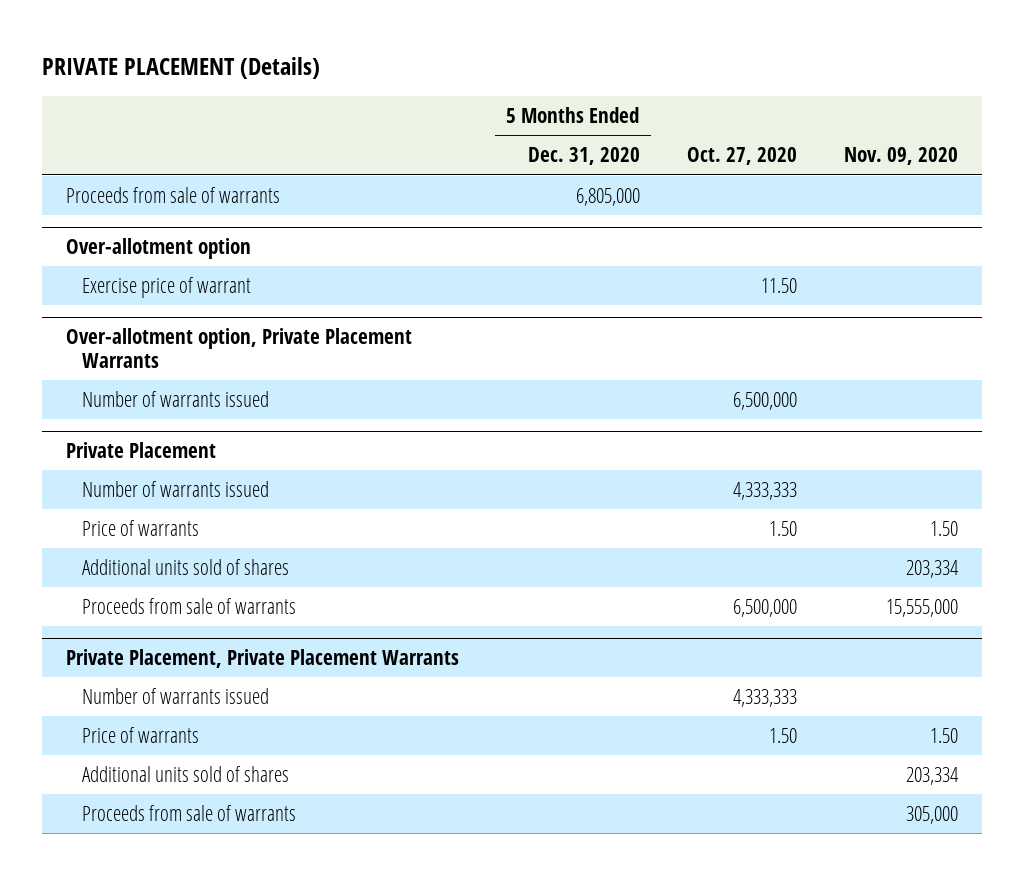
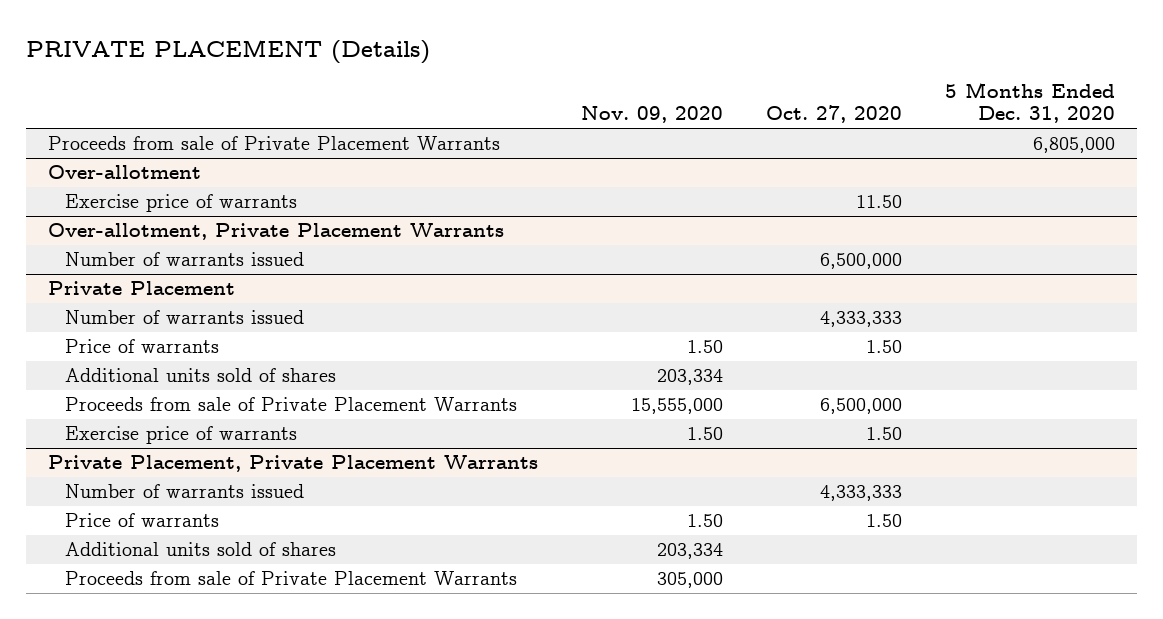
[66,187,281,204] Proceeds from sale of warrants -> [47,136,500,151] Proceeds from sale of Private Placement Warrants
[66,238,252,260] Over-allotment option -> [47,165,201,180] Over-allotment
[81,277,251,299] Exercise price of warrant -> [65,194,298,213] Exercise price of warrants
[66,328,413,369] Over-allotment option, Private Placement Warrants -> [47,223,504,241] Over-allotment, Private Placement Warrants
[81,598,296,615] Proceeds from sale of warrants -> [65,397,518,412] Proceeds from sale of Private Placement Warrants
none -> [65,426,298,445] Exercise price of warrants
[81,805,296,822] Proceeds from sale of warrants -> [65,571,518,586] Proceeds from sale of Private Placement Warrants

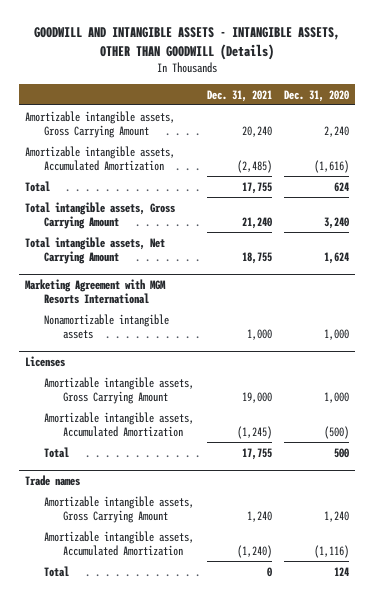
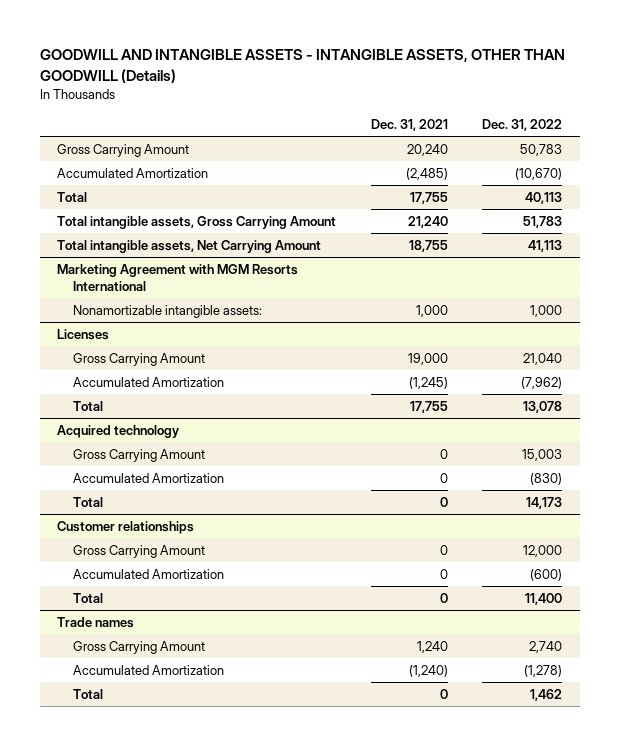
[284,89,350,102] Dec. 31, 2020 -> none
none -> [482,118,563,131] Dec. 31, 2022
[24,110,175,138] Amortizable intangible assets, Gross Carrying Amount -> [57,143,190,157] Gross Carrying Amount
[24,145,175,171] Amortizable intangible assets, Accumulated Amortization -> [57,167,209,178] Accumulated Amortization
[43,313,169,339] Nonamortizable intangible assets -> [72,304,262,318] Nonamortizable intangible assets:
[43,376,194,404] Amortizable intangible assets, Gross Carrying Amount -> [72,352,205,366] Gross Carrying Amount
[43,411,194,437] Amortizable intangible assets, Accumulated Amortization -> [72,376,224,387] Accumulated Amortization
none -> [57,424,180,438] Acquired technology
none -> [72,448,205,462] Gross Carrying Amount
none -> [72,472,224,483] Accumulated Amortization
none -> [72,496,103,507] Total
none -> [57,520,195,534] Customer relationships
none -> [72,544,205,558] Gross Carrying Amount
none -> [72,568,224,579] Accumulated Amortization
none -> [72,592,103,603] Total
[43,495,194,523] Amortizable intangible assets, Gross Carrying Amount -> [72,640,205,654] Gross Carrying Amount
[43,530,194,556] Amortizable intangible assets, Accumulated Amortization -> [72,664,224,675] Accumulated Amortization

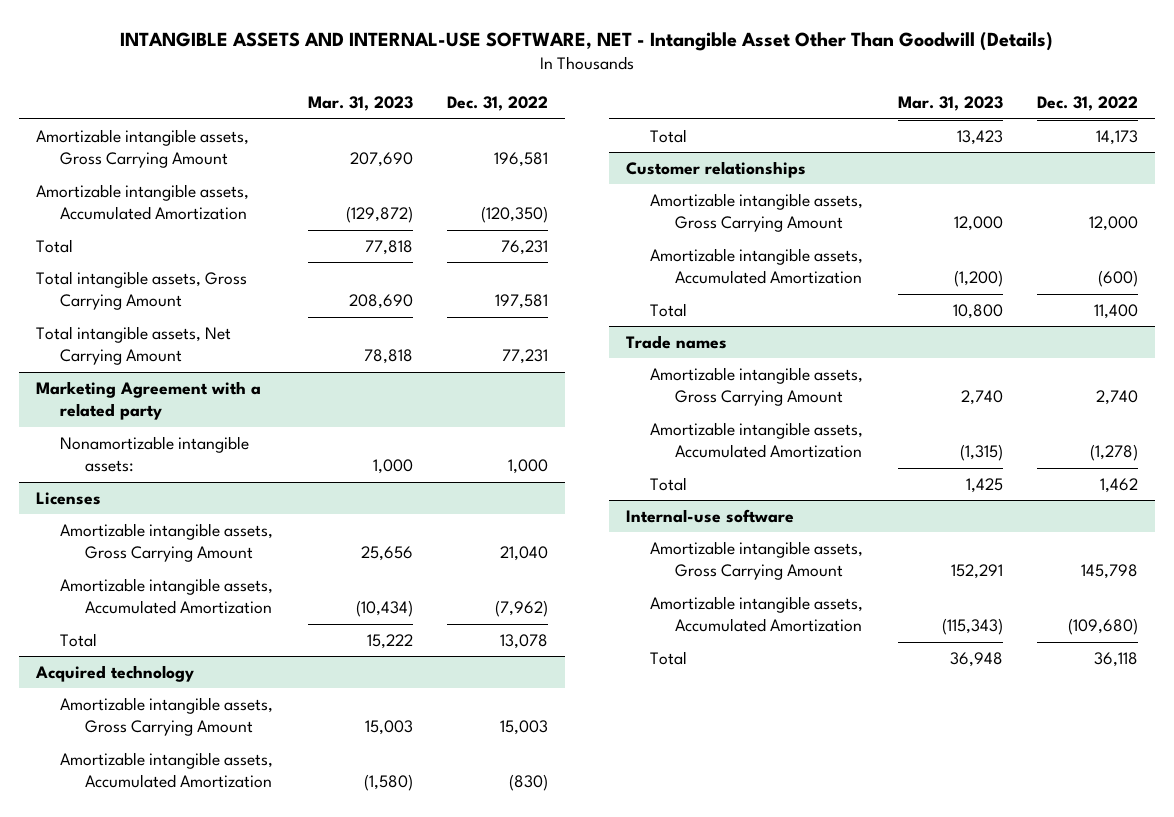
[39,49,565,83] GOODWILL AND INTANGIBLE ASSETS - INTANGIBLE ASSETS, OTHER THAN GOODWILL (Details) -> [119,31,1053,51] INTANGIBLE ASSETS AND INTERNAL-USE SOFTWARE, NET - Intangible Asset Other Than Goodwill (Details)
[370,118,448,131] Dec. 31, 2021 -> none
none -> [307,96,413,112] Mar. 31, 2023
[57,143,190,157] Gross Carrying Amount -> [35,128,249,169] Amortizable intangible assets, Gross Carrying Amount
[520,143,563,156] 50,783 -> [494,152,549,168] 196,581
[57,167,209,178] Accumulated Amortization -> [35,183,249,221] Amortizable intangible assets, Accumulated Amortization
[515,167,563,180] (10,670) -> [481,206,549,224] (120,350)
[525,191,563,204] 40,113 -> [501,239,549,255] 76,231
[523,215,563,228] 51,783 -> [495,294,549,310] 197,581
[528,239,563,252] 41,113 -> [502,349,549,365] 77,231
[57,263,299,291] Marketing Agreement with MGM Resorts International -> [35,380,261,421] Marketing Agreement with a related party
[72,352,205,366] Gross Carrying Amount -> [60,522,274,563] Amortizable intangible assets, Gross Carrying Amount
[72,376,224,387] Accumulated Amortization -> [60,577,274,615] Amortizable intangible assets, Accumulated Amortization
[72,448,205,462] Gross Carrying Amount -> [60,696,274,737] Amortizable intangible assets, Gross Carrying Amount
[72,472,224,483] Accumulated Amortization -> [60,751,274,789] Amortizable intangible assets, Accumulated Amortization
[72,544,205,558] Gross Carrying Amount -> [650,192,864,233] Amortizable intangible assets, Gross Carrying Amount
[72,568,224,579] Accumulated Amortization -> [650,247,864,285] Amortizable intangible assets, Accumulated Amortization
[72,640,205,654] Gross Carrying Amount -> [650,366,864,407] Amortizable intangible assets, Gross Carrying Amount
[72,664,224,675] Accumulated Amortization -> [650,421,864,459] Amortizable intangible assets, Accumulated Amortization
none -> [625,508,794,523] Internal-use software
none -> [650,540,864,581] Amortizable intangible assets, Gross Carrying Amount
none -> [650,595,864,633] Amortizable intangible assets, Accumulated Amortization
none -> [650,650,688,665] Total

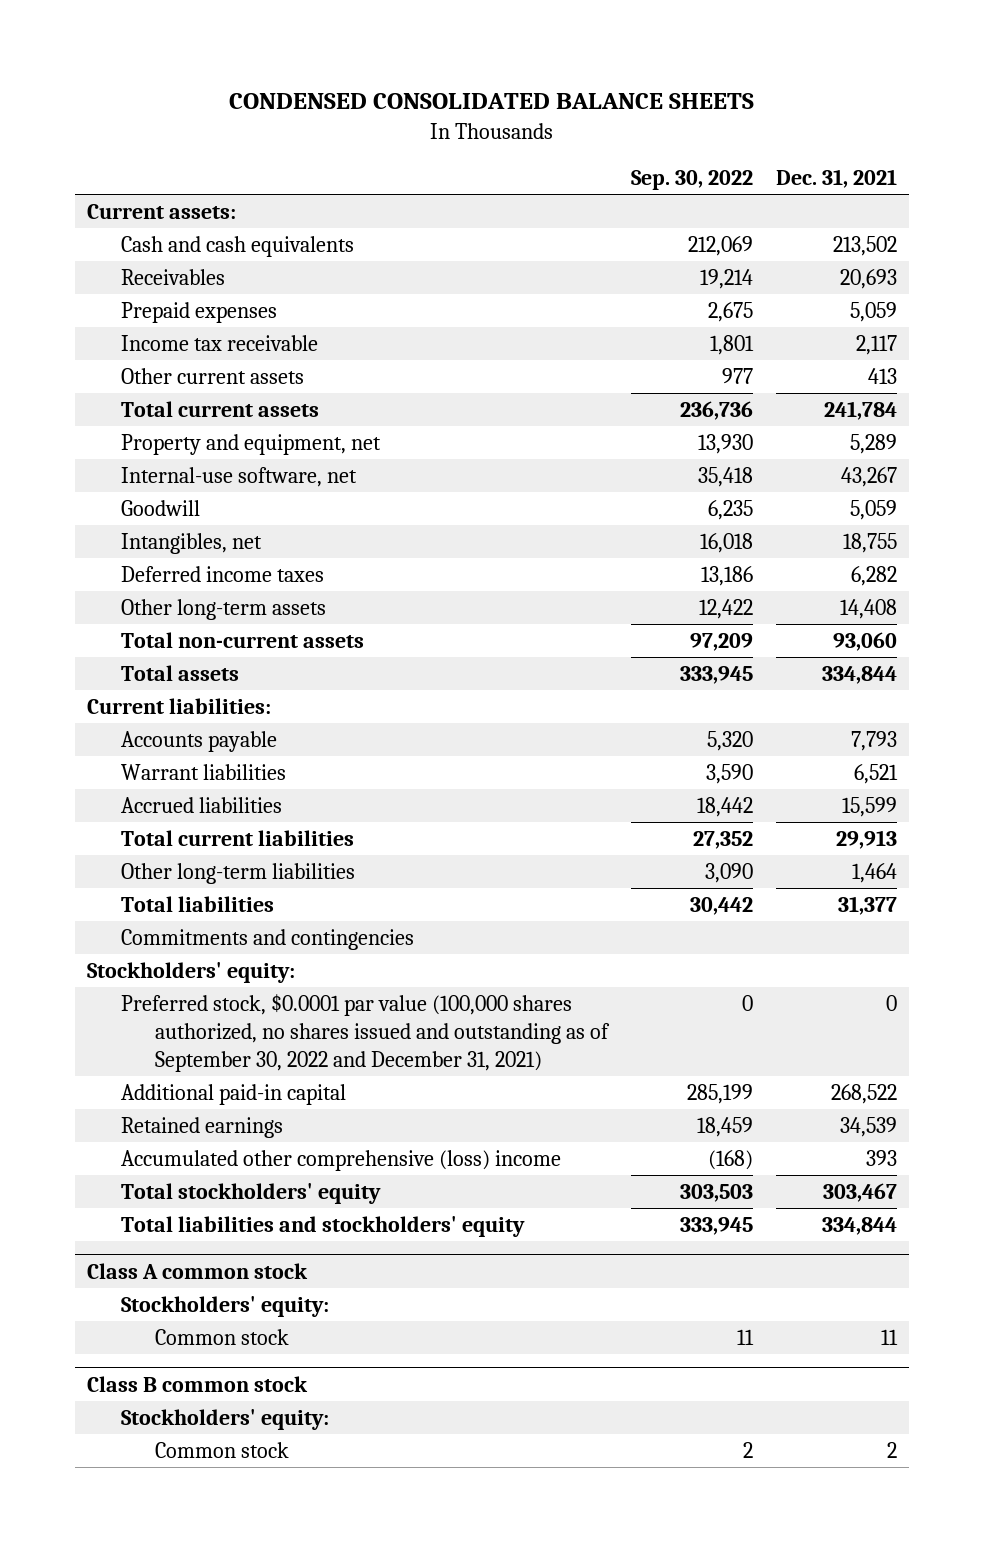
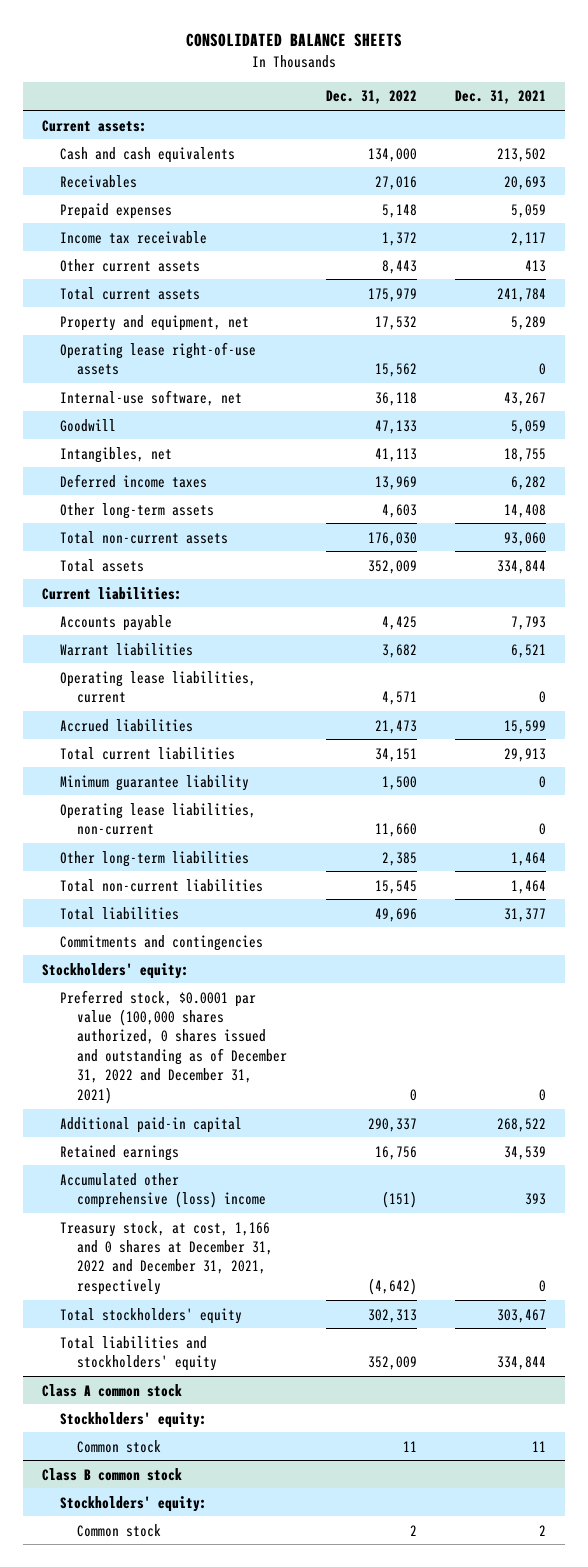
[229,93,755,110] CONDENSED CONSOLIDATED BALANCE SHEETS -> [186,33,403,48] CONSOLIDATED BALANCE SHEETS
[631,169,754,190] Sep. 30, 2022 -> none
none -> [325,90,417,105] Dec. 31, 2022
none -> [59,341,256,375] Operating lease right-of-use assets
none -> [59,670,256,703] Operating lease liabilities, current
none -> [59,774,249,791] Minimum guarantee liability
none -> [59,802,256,835] Operating lease liabilities, non-current
none -> [59,878,263,892] Total non-current liabilities
[120,994,610,1072] Preferred stock, $0.0001 par value (100,000 shares authorized, no shares issued and outstanding as of September 30, 2022 and December 31, 2021) -> [59,989,288,1104] Preferred stock, $0.0001 par value (100,000 shares authorized, 0 shares issued and outstanding as of December 31, 2022 and December 31, 2021)
none -> [59,1220,274,1295] Treasury stock, at cost, 1,166 and 0 shares at December 31, 2022 and December 31, 2021, respectively

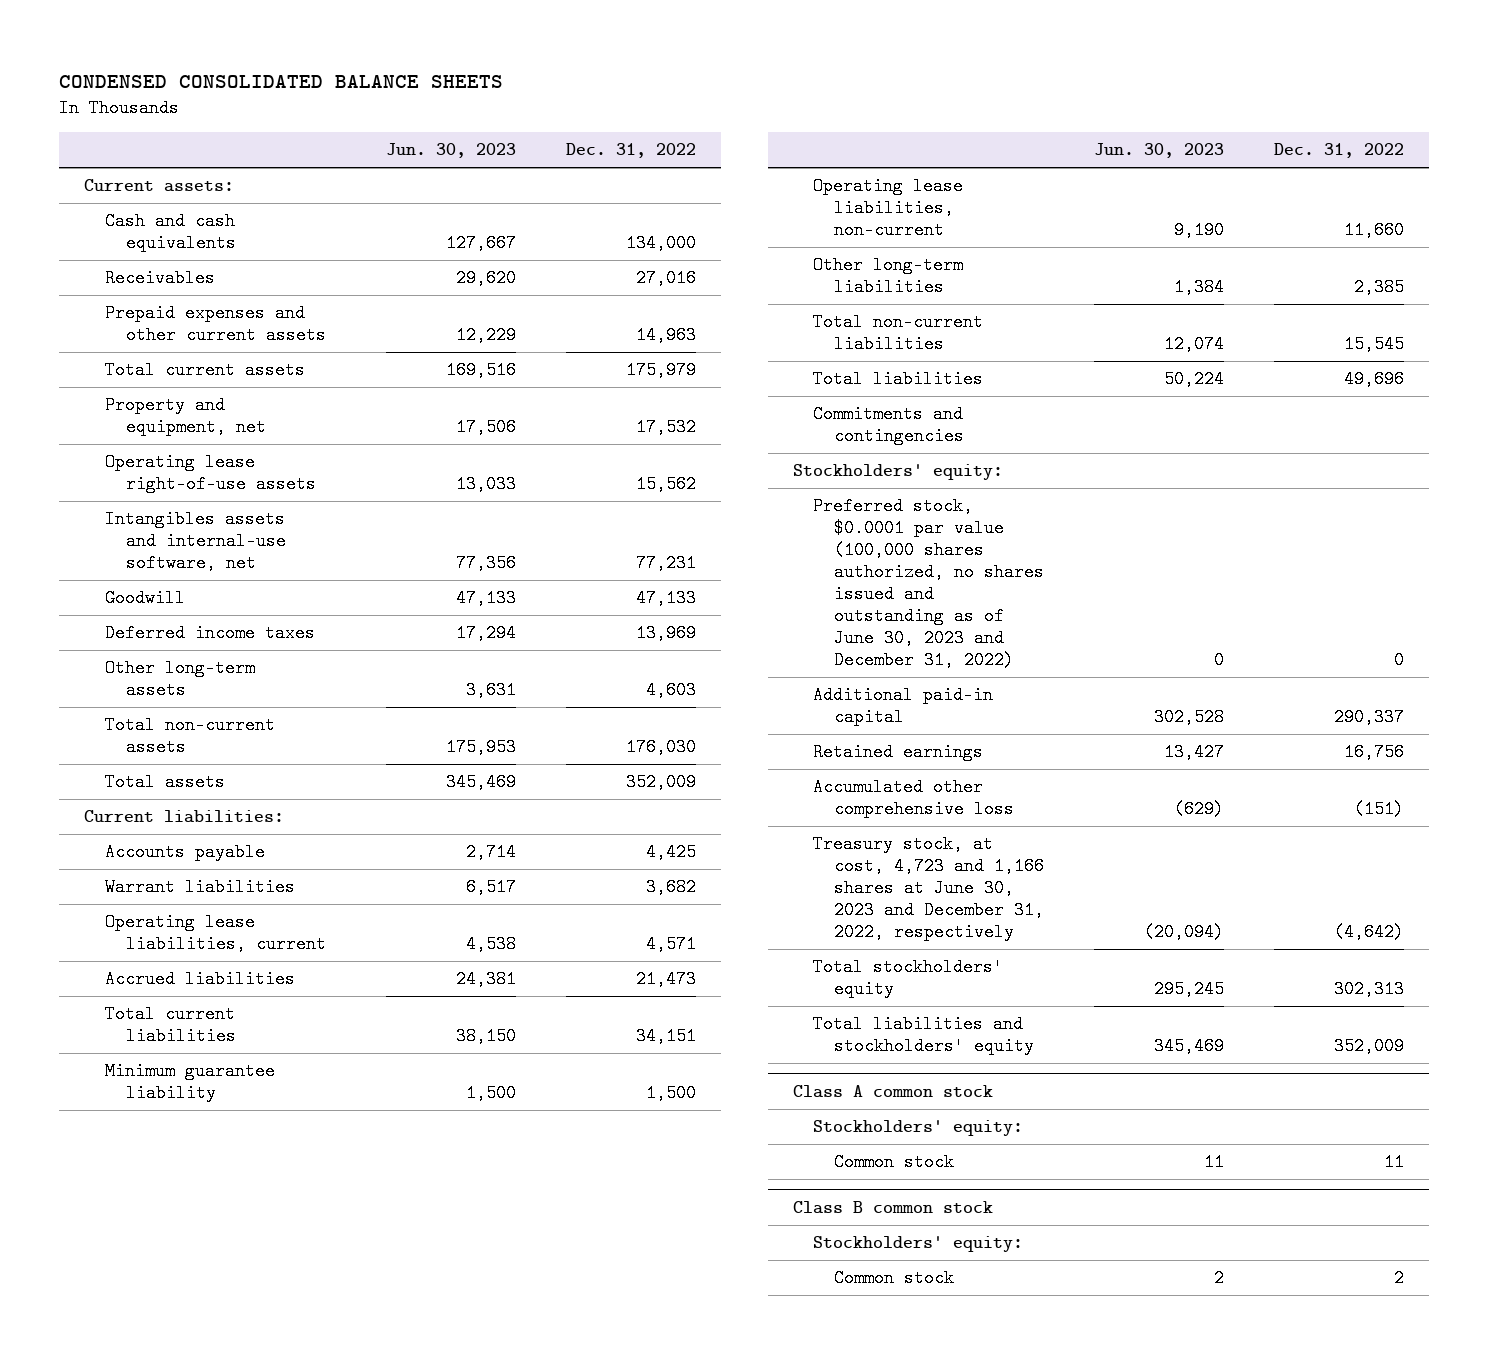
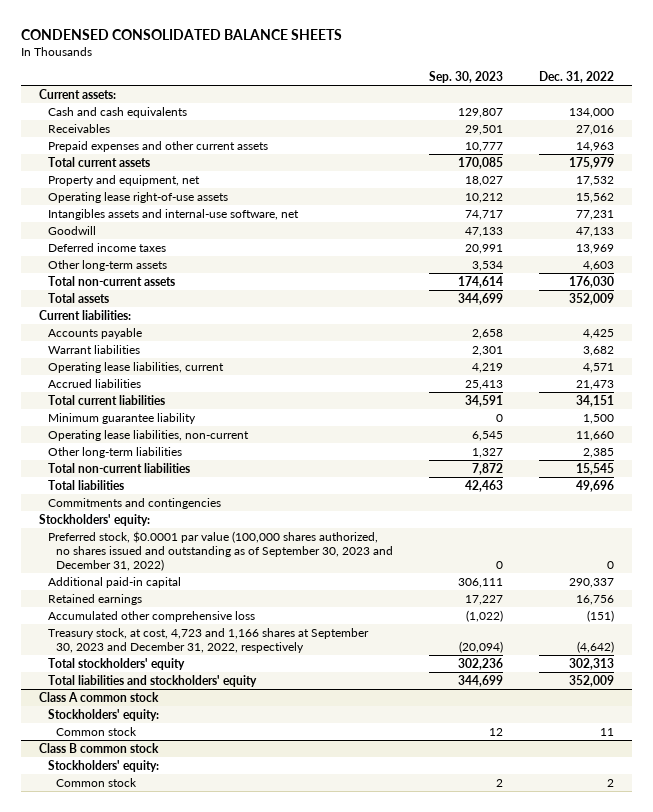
[385,143,516,159] Jun. 30, 2023 -> none
none -> [429,71,504,84] Sep. 30, 2023
[813,497,1044,669] Preferred stock, $0.0001 par value (100,000 shares authorized, no shares issued and outstanding as of June 30, 2023 and December 31, 2022) -> [47,530,394,572] Preferred stock, $0.0001 par value (100,000 shares authorized, no shares issued and outstanding as of September 30, 2023 and December 31, 2022)
[813,835,1044,942] Treasury stock, at cost, 4,723 and 1,166 shares at June 30, 2023 and December 31, 2022, respectively -> [47,627,369,654] Treasury stock, at cost, 4,723 and 1,166 shares at September 30, 2023 and December 31, 2022, respectively

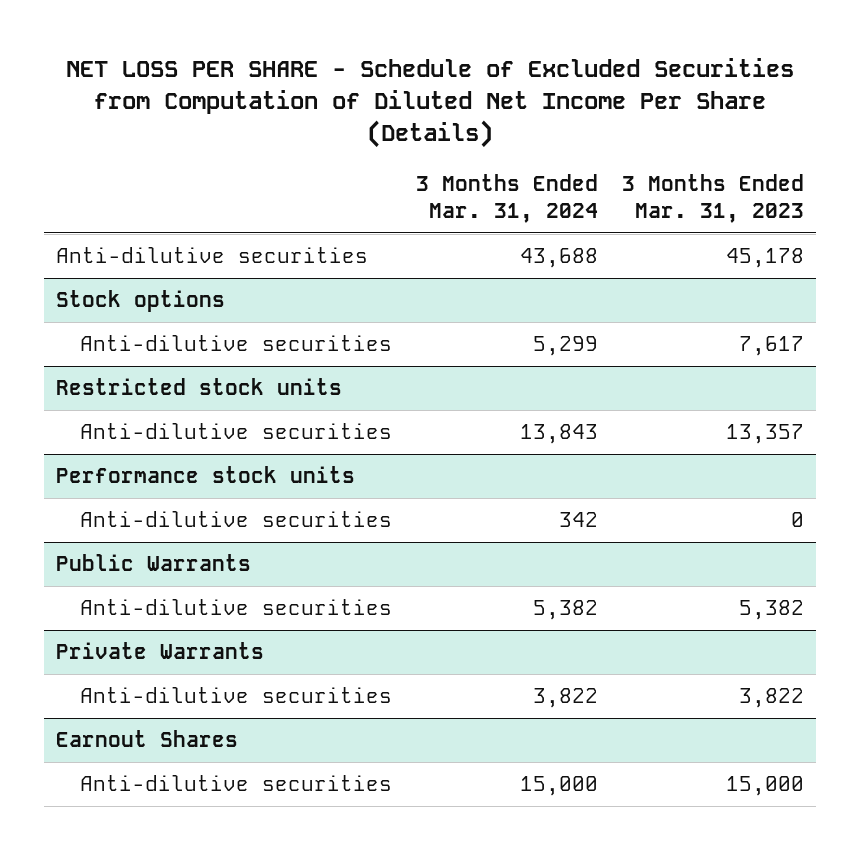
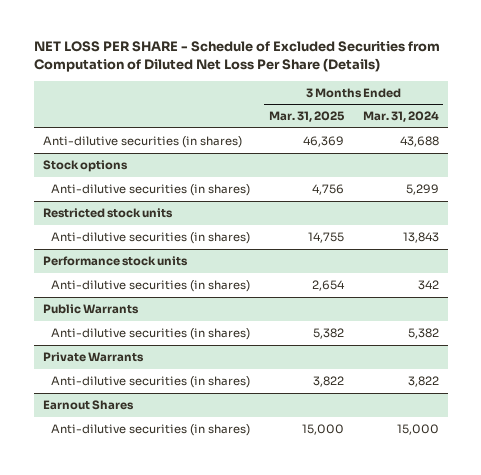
[66,57,795,149] NET LOSS PER SHARE - Schedule of Excluded Securities from Computation of Diluted Net Income Per Share (Details) -> [33,41,440,73] NET LOSS PER SHARE - Schedule of Excluded Securities from Computation of Diluted Net Loss Per Share (Details)
[622,174,805,224] 3 Months Ended Mar. 31, 2023 -> none
none -> [268,111,345,123] Mar. 31, 2025
[56,247,369,264] Anti-dilutive securities -> [42,135,242,148] Anti-dilutive securities (in shares)
[79,335,392,352] Anti-dilutive securities -> [51,183,251,196] Anti-dilutive securities (in shares)
[79,423,392,440] Anti-dilutive securities -> [51,231,251,244] Anti-dilutive securities (in shares)
[79,511,392,528] Anti-dilutive securities -> [51,279,251,292] Anti-dilutive securities (in shares)
[79,599,392,616] Anti-dilutive securities -> [51,327,251,340] Anti-dilutive securities (in shares)
[79,687,392,704] Anti-dilutive securities -> [51,375,251,388] Anti-dilutive securities (in shares)
[79,775,392,792] Anti-dilutive securities -> [51,423,251,436] Anti-dilutive securities (in shares)

